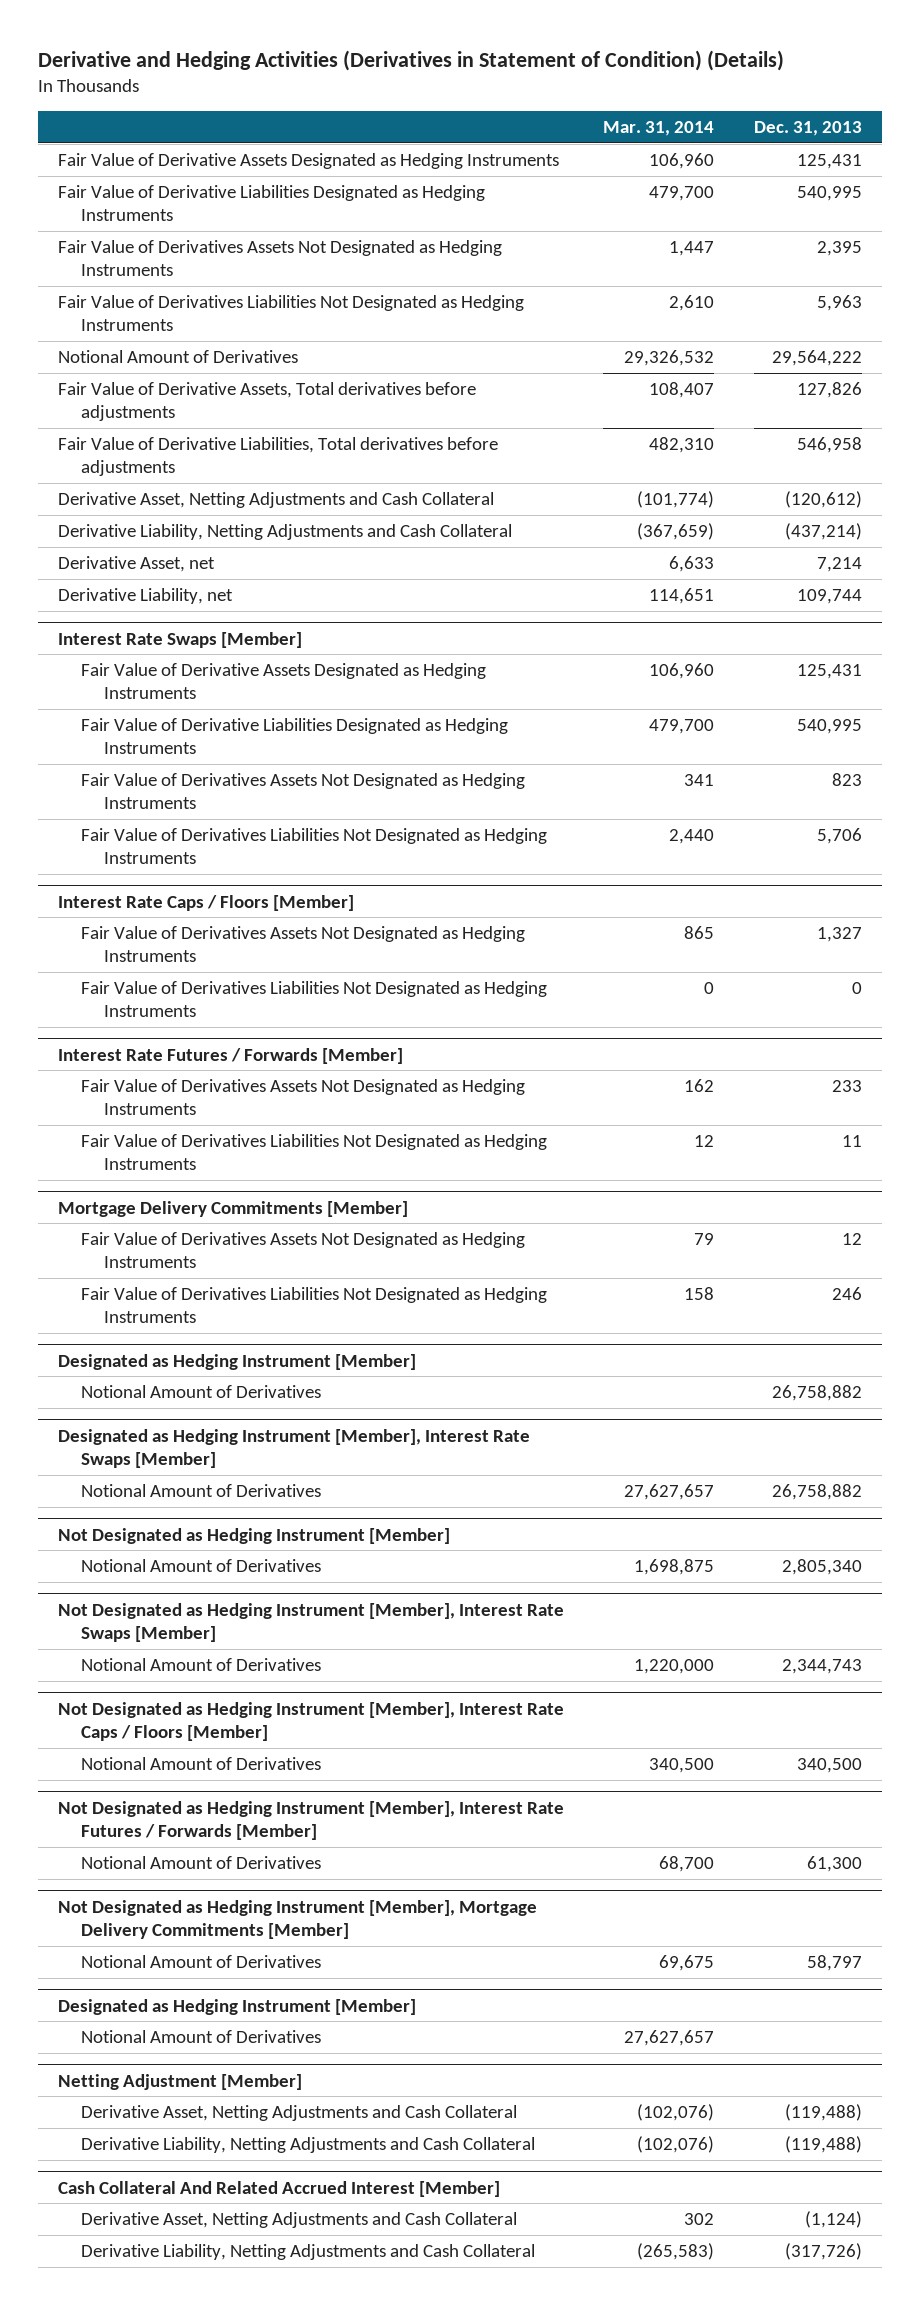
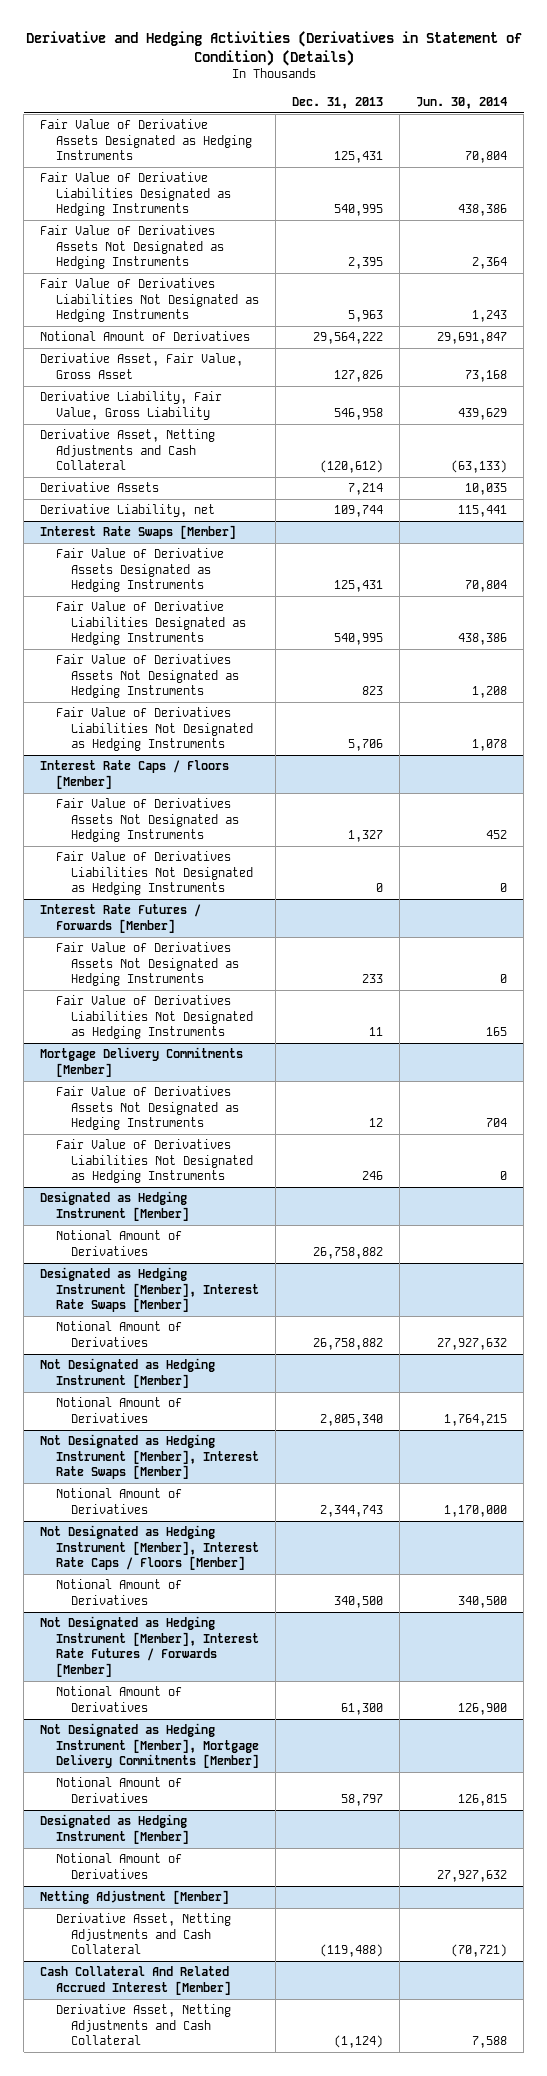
[603,120,715,136] Mar. 31, 2014 -> none
none -> [416,96,508,109] Jun. 30, 2014
[57,381,476,422] Fair Value of Derivative Assets, Total derivatives before adjustments -> [40,353,244,379] Derivative Asset, Fair Value, Gross Asset
[57,436,498,477] Fair Value of Derivative Liabilities, Total derivatives before adjustments -> [40,391,223,420] Derivative Liability, Fair Value, Gross Liability
[57,523,512,540] Derivative Liability, Netting Adjustments and Cash Collateral -> none
[57,555,215,572] Derivative Asset, net -> [40,482,160,493] Derivative Assets
[80,2136,535,2153] Derivative Liability, Netting Adjustments and Cash Collateral -> none
[80,2243,535,2260] Derivative Liability, Netting Adjustments and Cash Collateral -> none

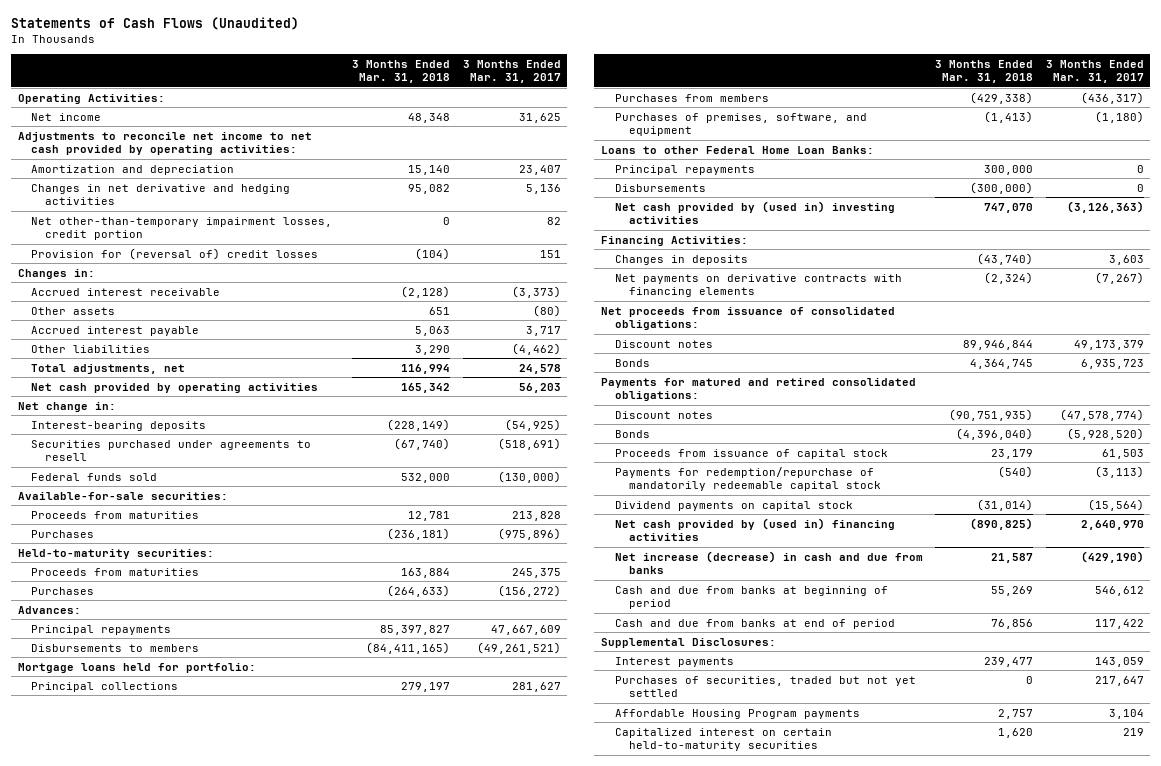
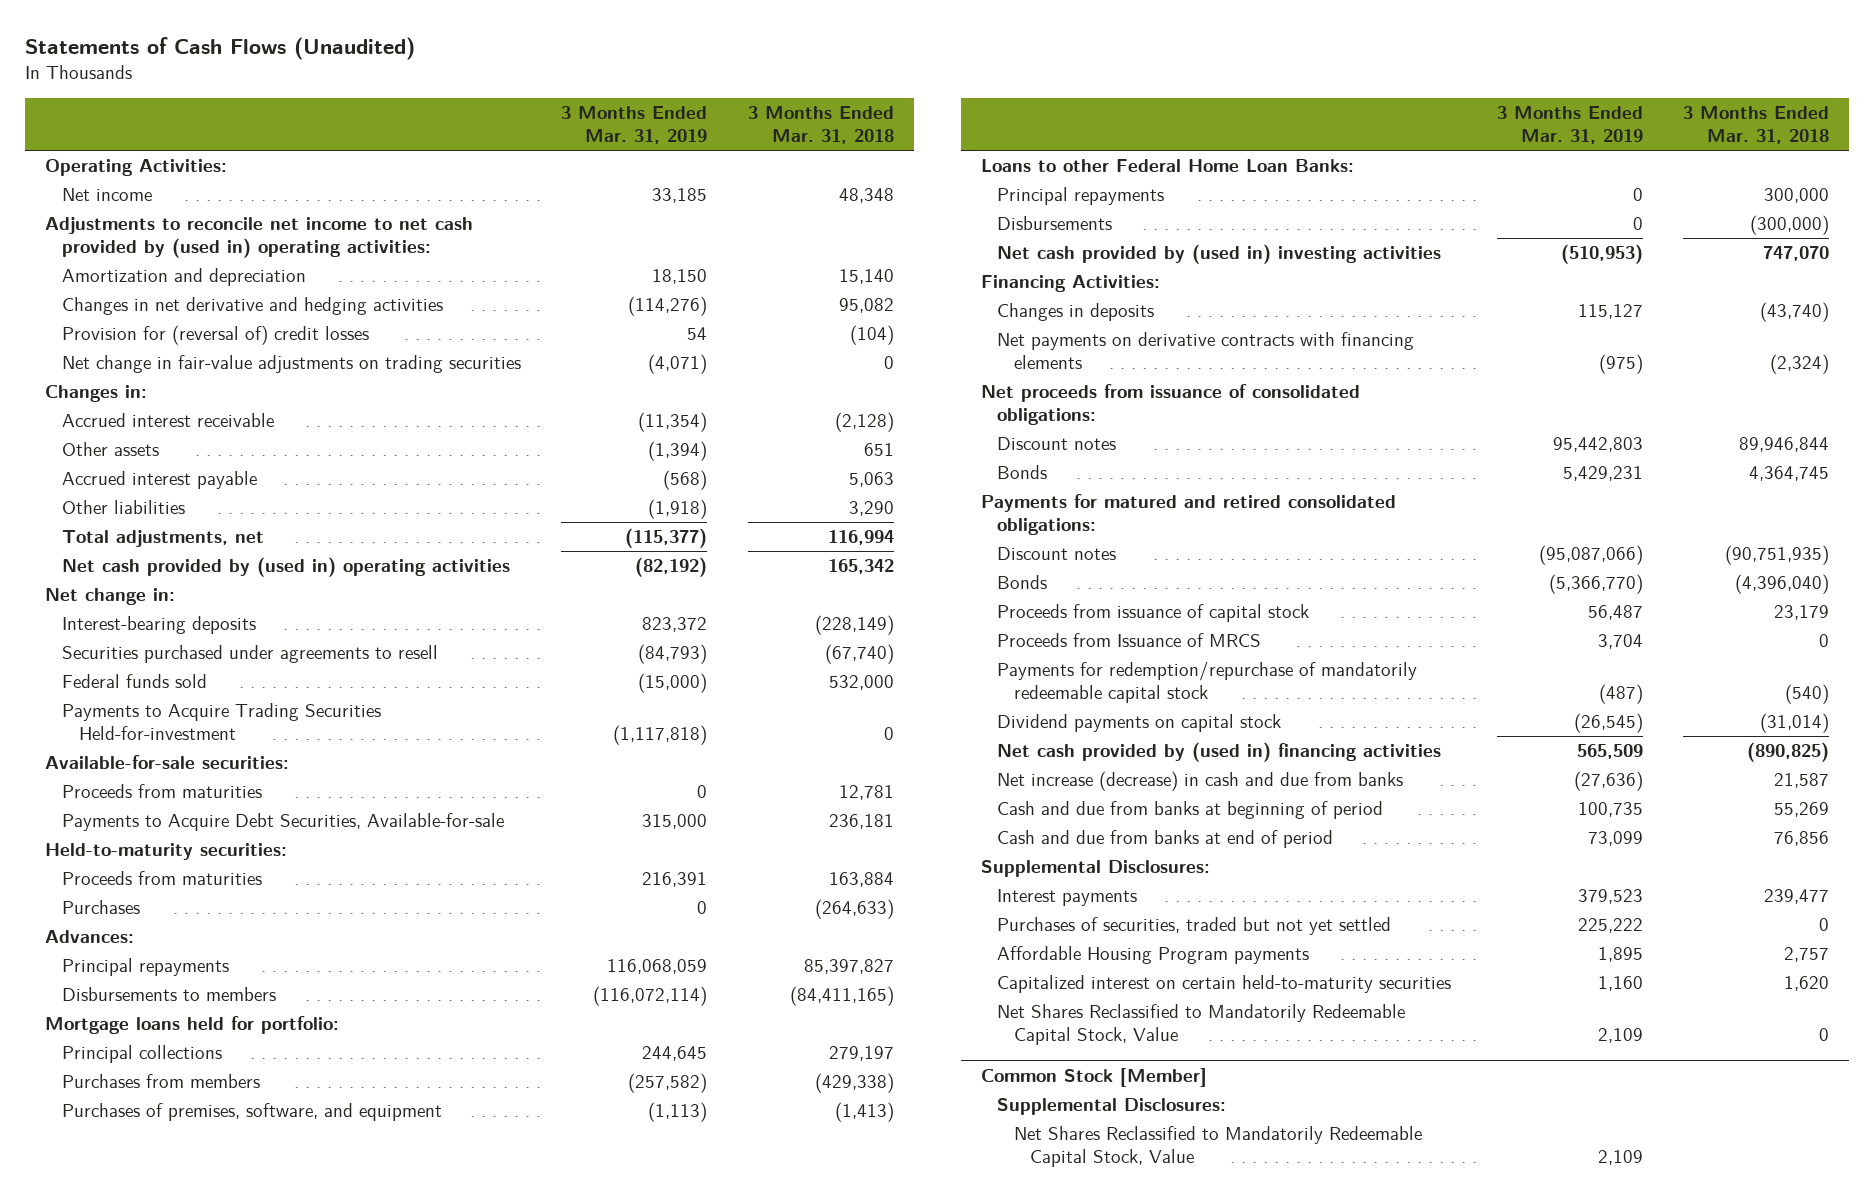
[462,59,561,84] 3 Months Ended Mar. 31, 2017 -> none
none -> [561,105,708,145] 3 Months Ended Mar. 31, 2019
[17,131,312,155] Adjustments to reconcile net income to net cash provided by operating activities: -> [45,216,474,259] Adjustments to reconcile net income to net cash provided by (used in) operating activities:
[31,216,333,240] Net other-than-temporary impairment losses, credit portion -> none
none -> [62,354,522,373] Net change in fair-value adjustments on trading securities
[31,382,319,393] Net cash provided by operating activities -> [62,556,511,577] Net cash provided by (used in) operating activities
none -> [62,702,382,741] Payments to Acquire Trading Securities Held-for-investment
[31,529,95,538] Purchases -> none
none -> [62,812,505,831] Payments to Acquire Debt Securities, Available-for-sale
none -> [997,632,1262,647] Proceeds from Issuance of MRCS
none -> [997,1003,1406,1046] Net Shares Reclassified to Mandatorily Redeemable Capital Stock, Value
none -> [980,1067,1207,1087] Common Stock [Member]
none -> [997,1097,1227,1115] Supplemental Disclosures:
none -> [1013,1125,1422,1168] Net Shares Reclassified to Mandatorily Redeemable Capital Stock, Value

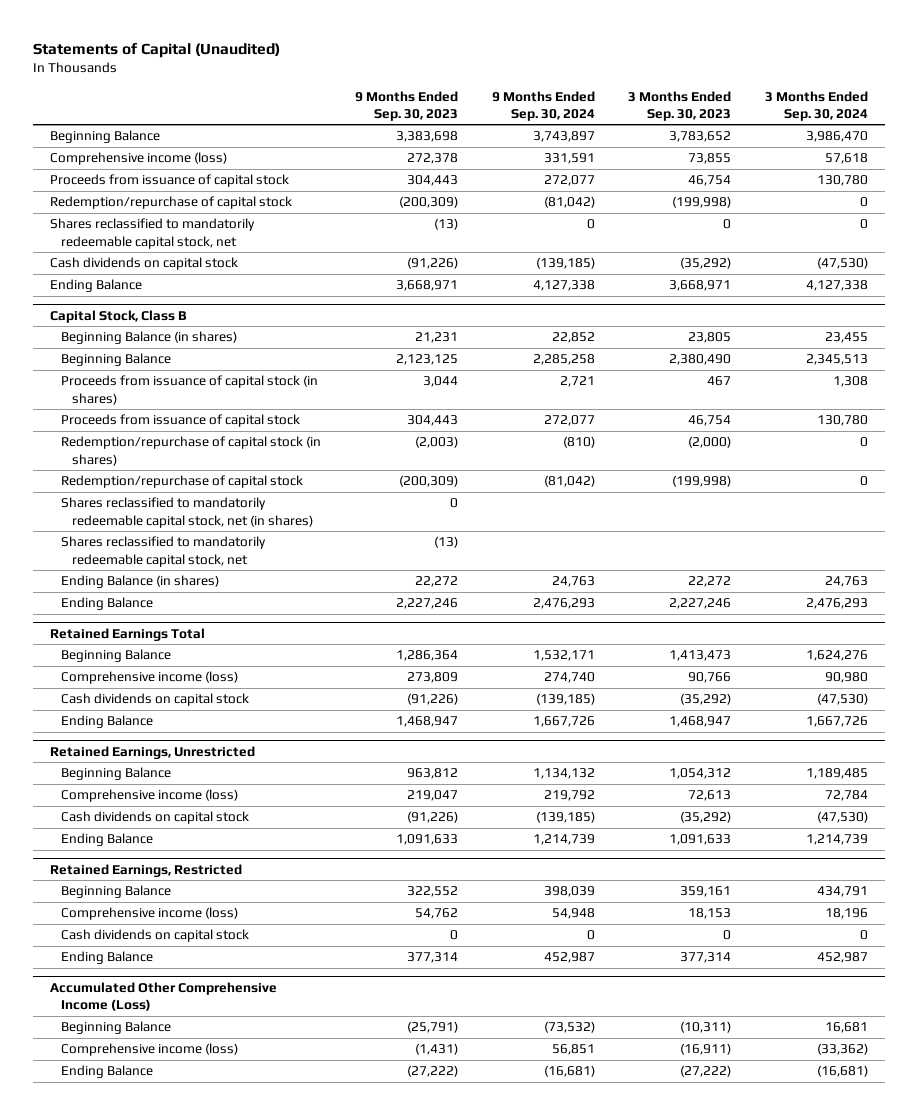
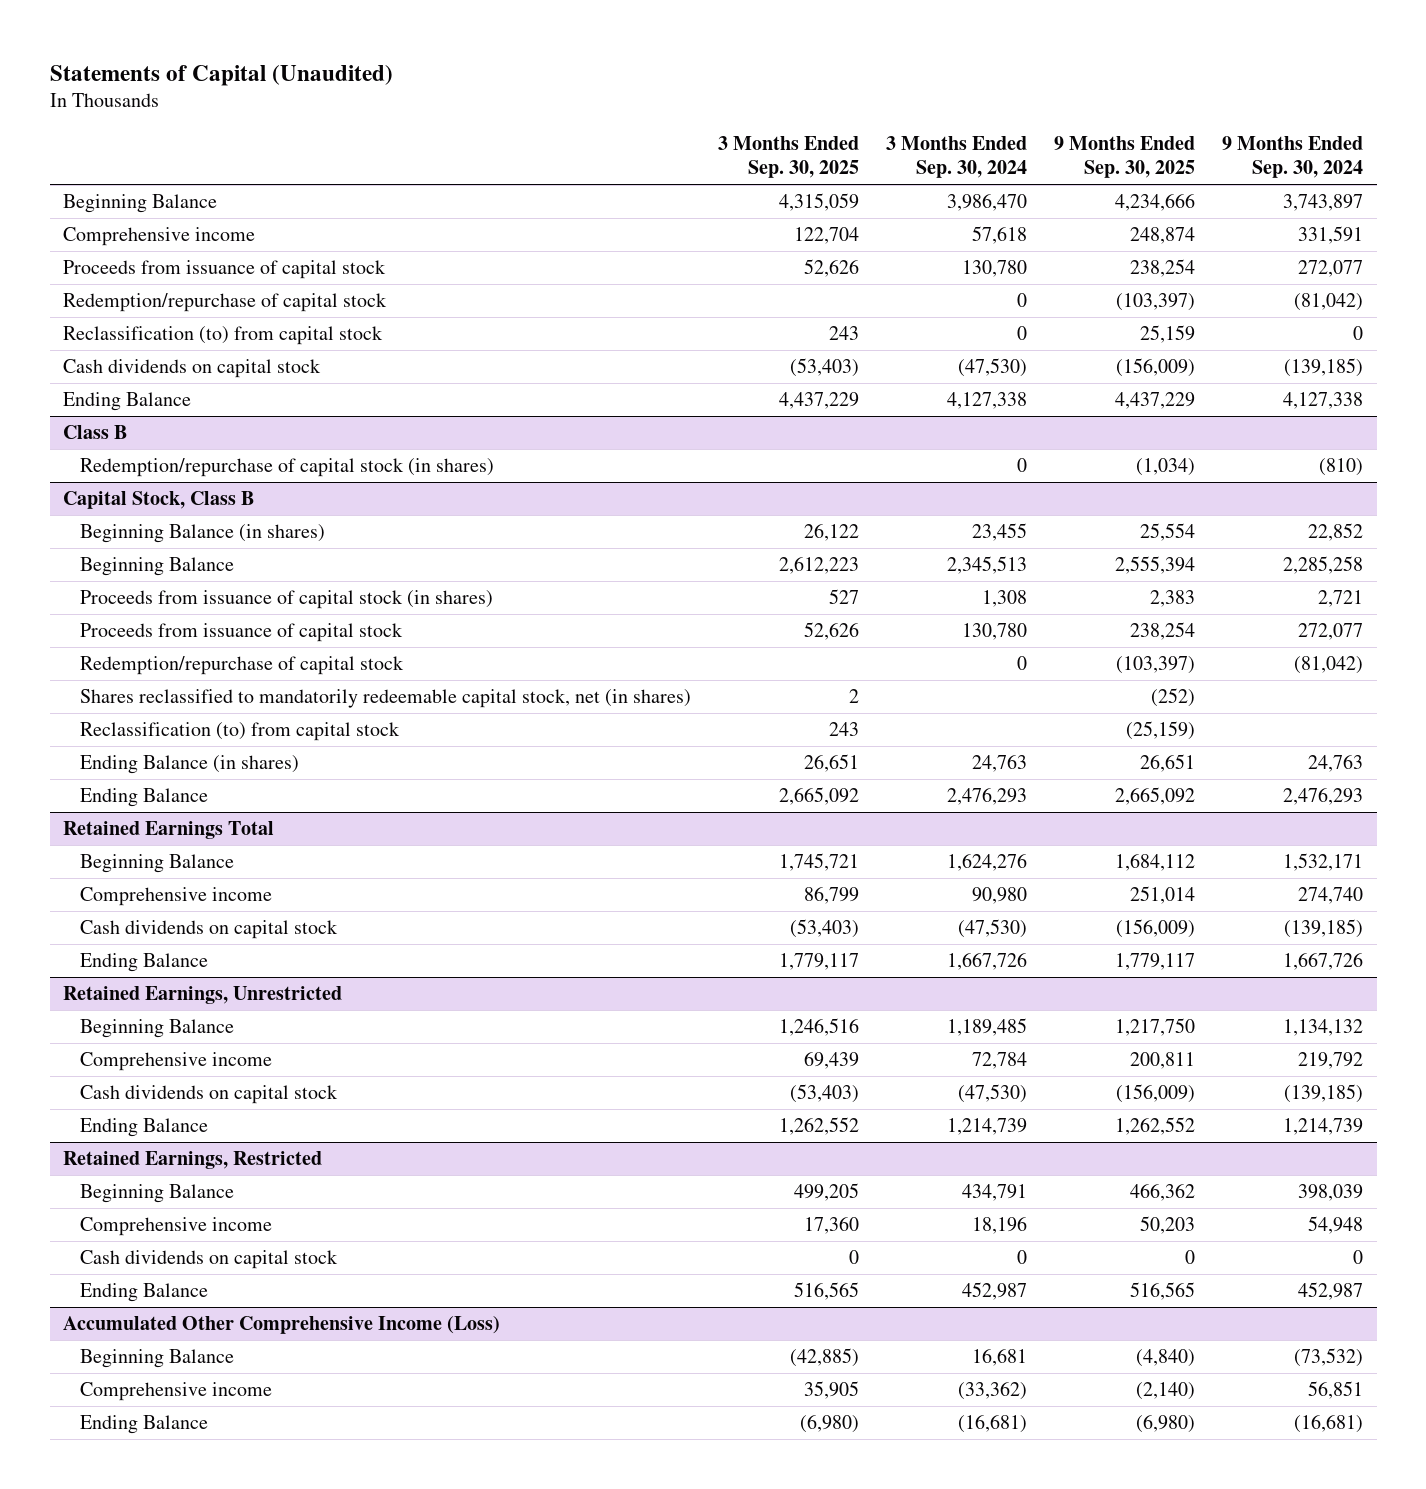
[354,90,458,121] 9 Months Ended Sep. 30, 2023 -> none
[628,90,732,121] 3 Months Ended Sep. 30, 2023 -> none
none -> [718,136,860,179] 3 Months Ended Sep. 30, 2025
none -> [1054,136,1196,179] 9 Months Ended Sep. 30, 2025
[49,152,227,166] Comprehensive income (loss) -> [63,227,256,247] Comprehensive income
[49,218,255,249] Shares reclassified to mandatorily redeemable capital stock, net -> [63,326,384,346] Reclassification (to) from capital stock
none -> [63,425,128,440] Class B
none -> [80,458,495,478] Redemption/repurchase of capital stock (in shares)
[60,436,321,466] Redemption/repurchase of capital stock (in shares) -> none
[60,536,266,567] Shares reclassified to mandatorily redeemable capital stock, net -> [80,722,401,742] Reclassification (to) from capital stock
[60,671,238,685] Comprehensive income (loss) -> [80,887,273,907] Comprehensive income
[60,789,238,803] Comprehensive income (loss) -> [80,1052,273,1072] Comprehensive income
[60,907,238,921] Comprehensive income (loss) -> [80,1217,273,1237] Comprehensive income
[60,1043,238,1057] Comprehensive income (loss) -> [80,1382,273,1402] Comprehensive income

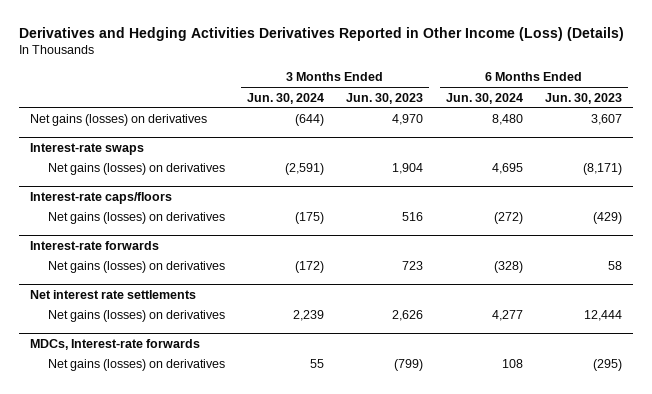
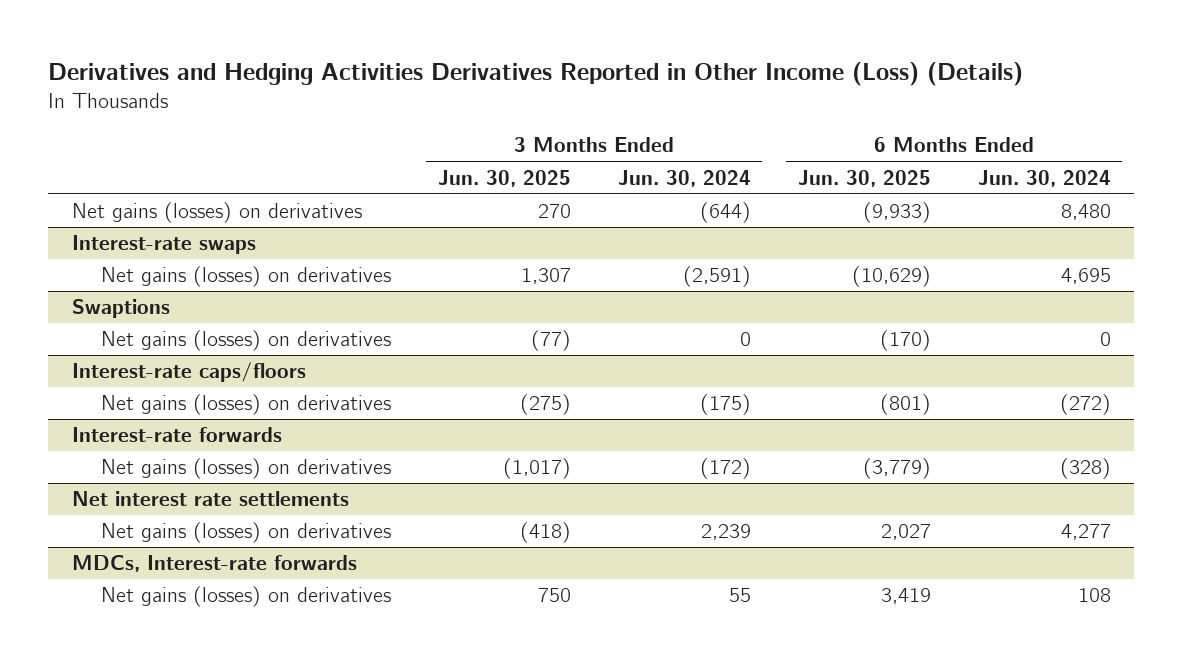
[346,92,424,104] Jun. 30, 2023 -> none
[545,92,623,104] Jun. 30, 2023 -> none
none -> [437,169,571,187] Jun. 30, 2025
none -> [797,169,931,187] Jun. 30, 2025
none -> [71,299,170,319] Swaptions
none -> [100,330,391,352] Net gains (losses) on derivatives

